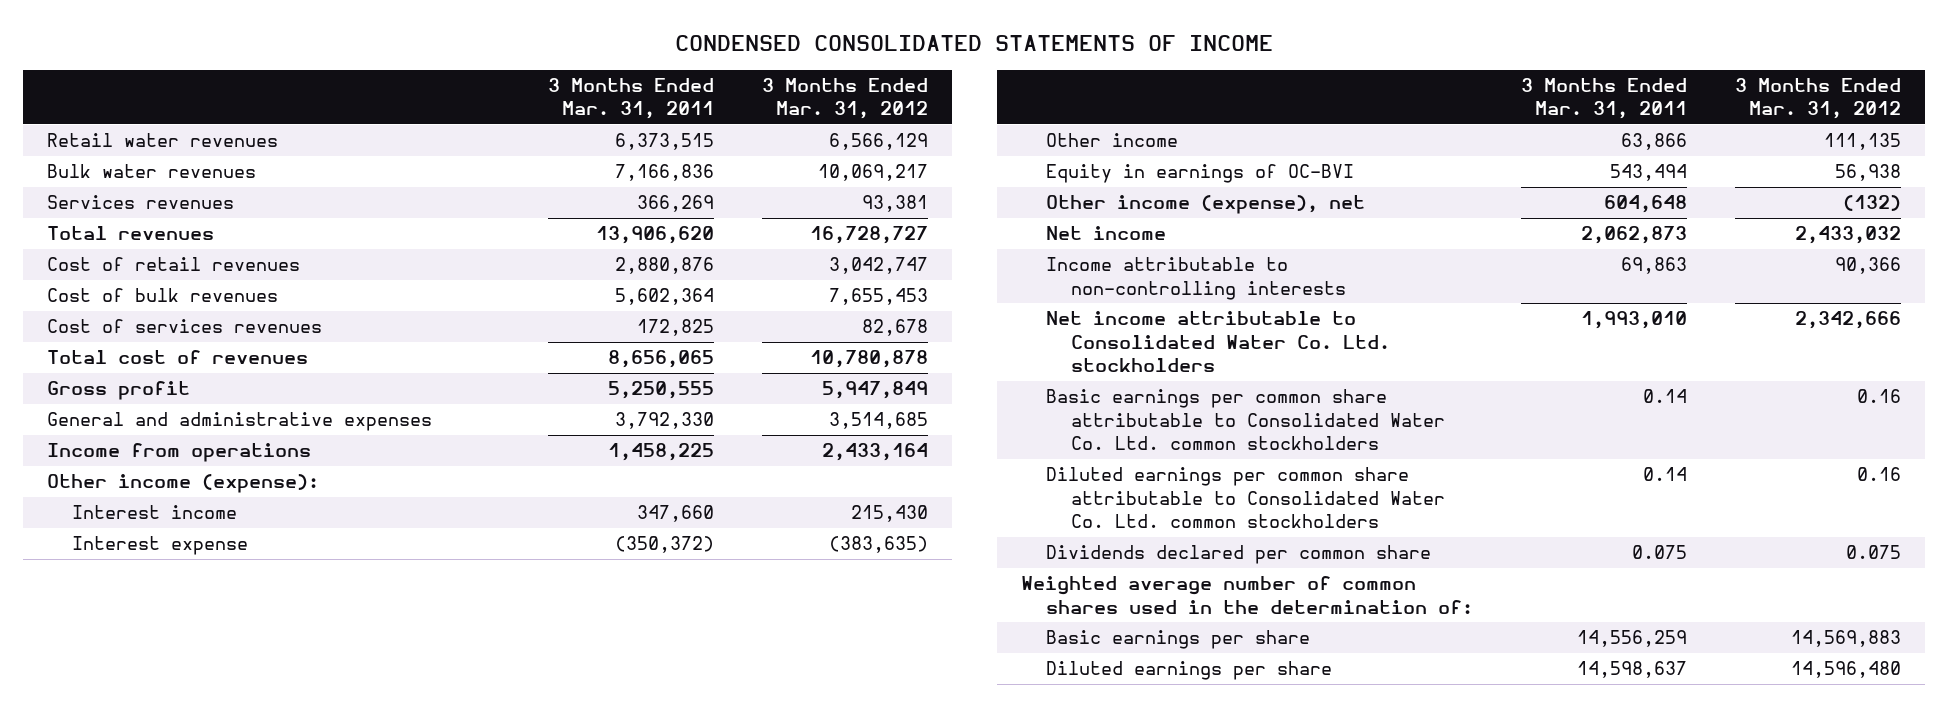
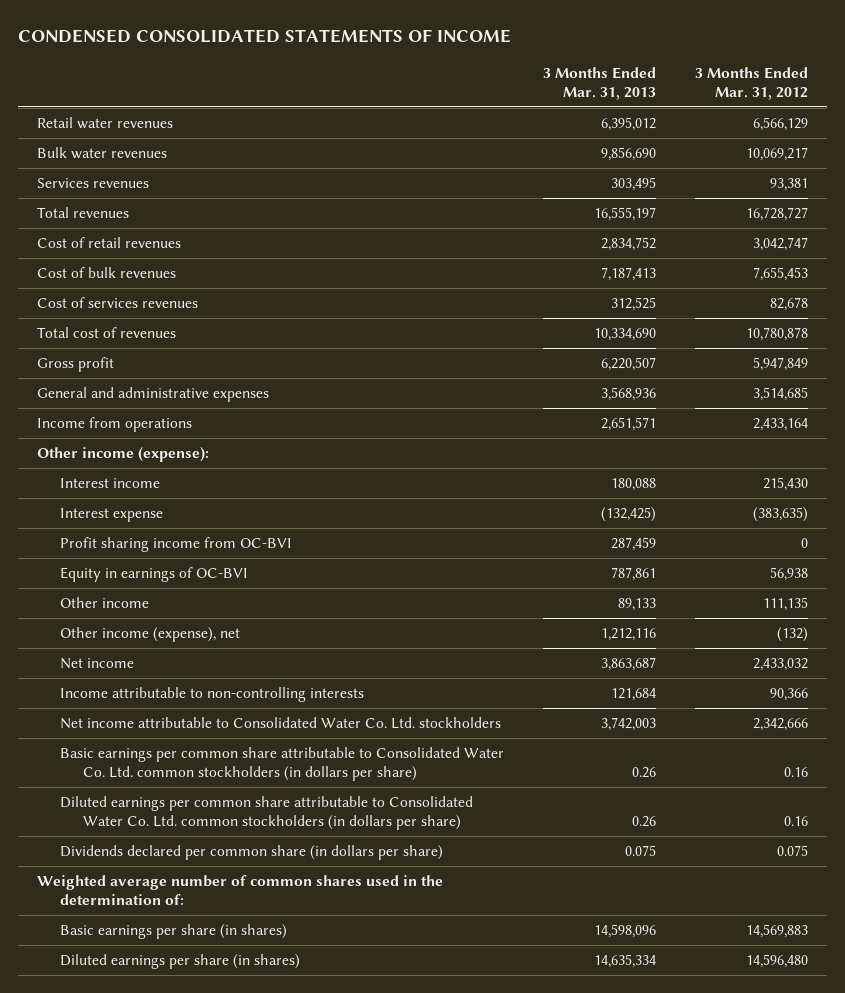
[547,77,714,120] 3 Months Ended Mar. 31, 2011 -> none
none -> [542,66,656,100] 3 Months Ended Mar. 31, 2013
none -> [59,537,292,553] Profit sharing income from OC-BVI
[1045,133,1178,148] Other income -> [59,597,149,609] Other income
[1045,389,1445,451] Basic earnings per common share attributable to Consolidated Water Co. Ltd. common stockholders -> [59,747,504,782] Basic earnings per common share attributable to Consolidated Water Co. Ltd. common stockholders (in dollars per share)
[1045,467,1445,529] Diluted earnings per common share attributable to Consolidated Water Co. Ltd. common stockholders -> [59,796,473,831] Diluted earnings per common share attributable to Consolidated Water Co. Ltd. common stockholders (in dollars per share)
[1045,545,1431,565] Dividends declared per common share -> [59,845,443,861] Dividends declared per common share (in dollars per share)
[1045,630,1310,650] Basic earnings per share -> [59,924,287,940] Basic earnings per share (in shares)
[1045,661,1332,681] Diluted earnings per share -> [59,954,300,970] Diluted earnings per share (in shares)

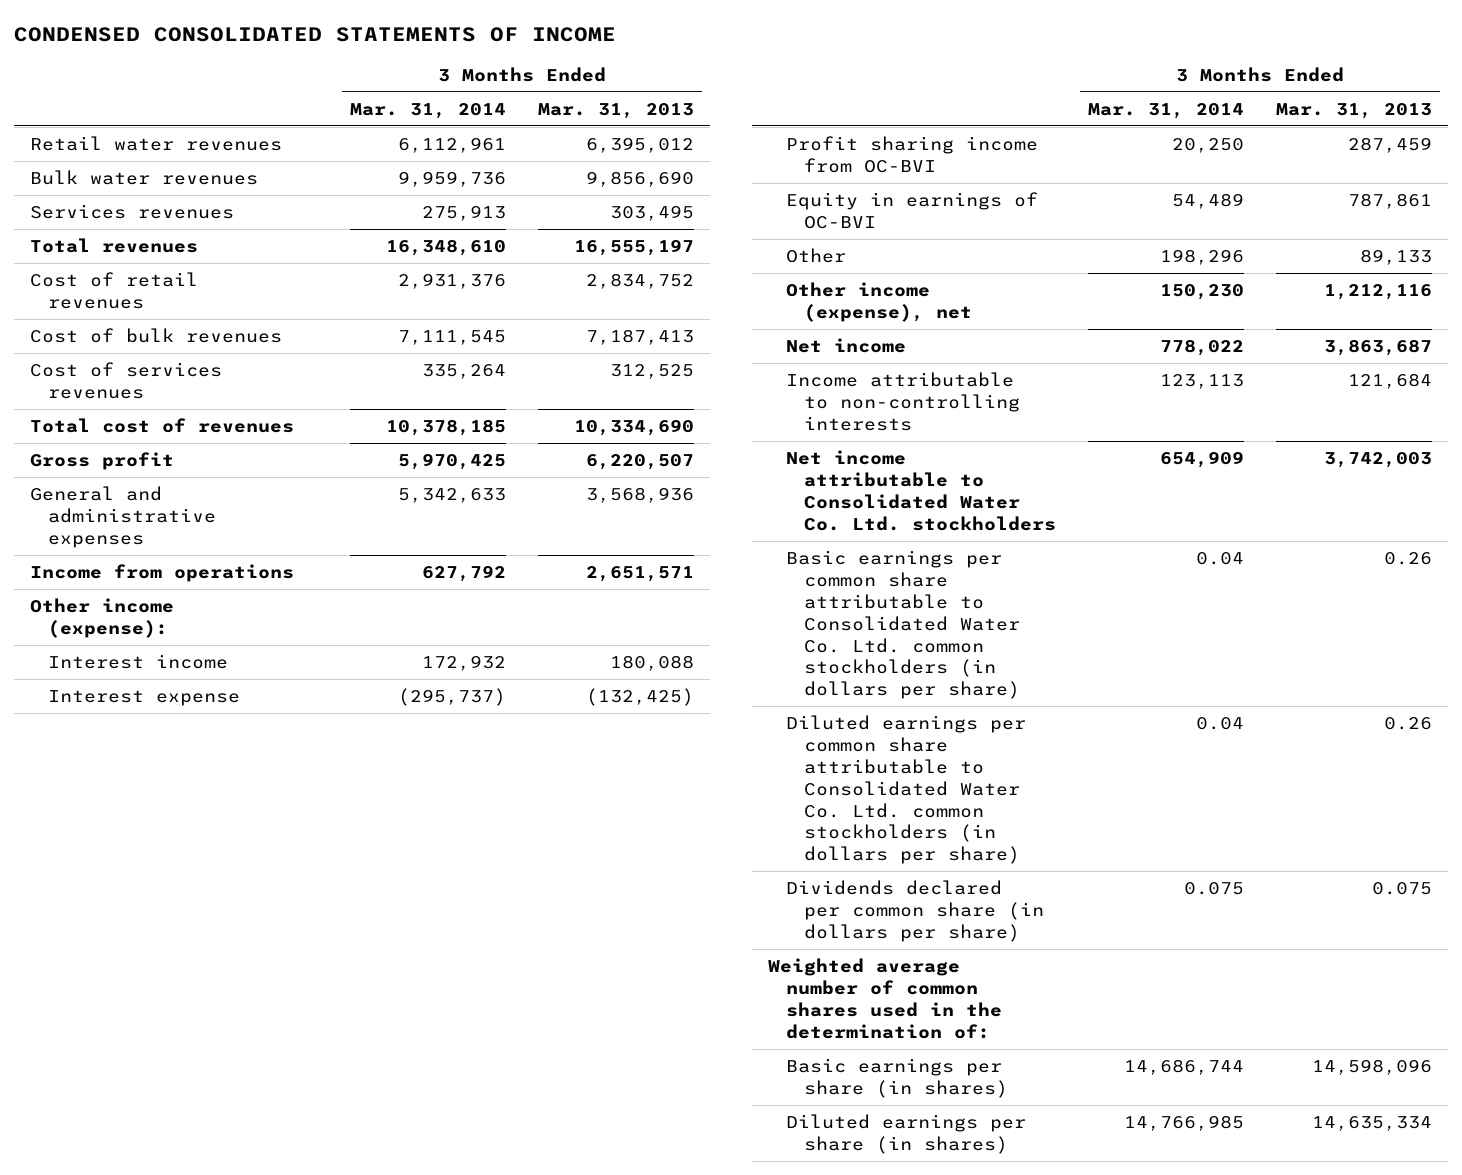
[694,66,808,100] 3 Months Ended Mar. 31, 2012 -> none
none -> [350,102,507,119] Mar. 31, 2014
[59,597,149,609] Other income -> [786,247,847,263] Other

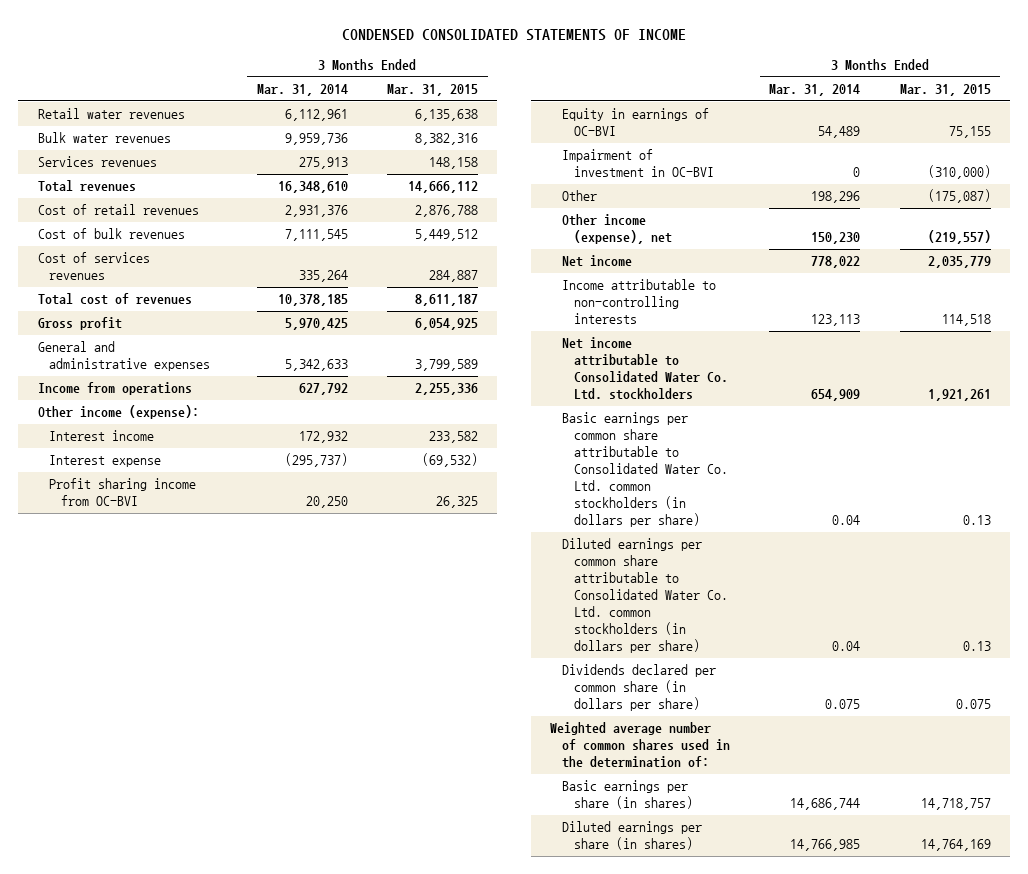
[537,102,694,119] Mar. 31, 2013 -> none
none -> [386,83,478,96] Mar. 31, 2015
none -> [562,149,715,178] Impairment of investment in OC-BVI

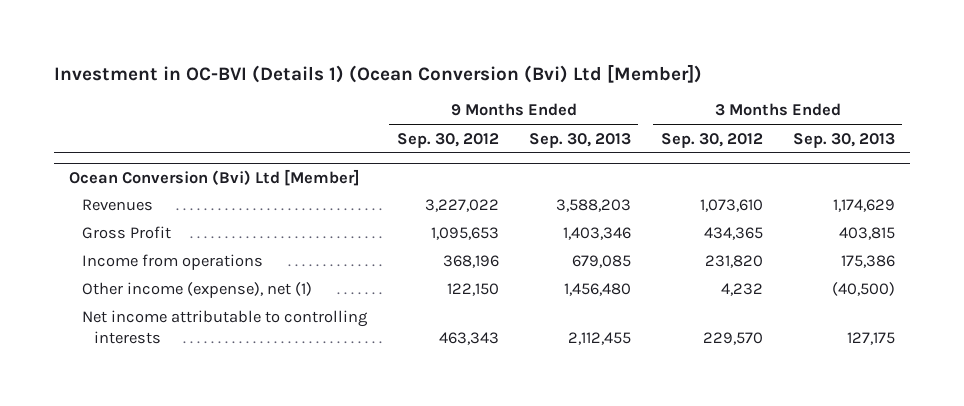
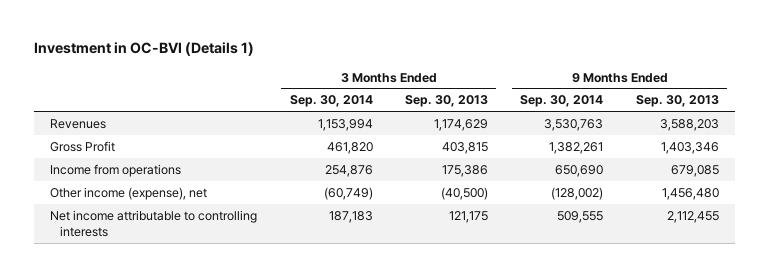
[53,63,702,83] Investment in OC-BVI (Details 1) (Ocean Conversion (Bvi) Ltd [Member]) -> [33,42,254,57] Investment in OC-BVI (Details 1)
[396,132,499,148] Sep. 30, 2012 -> none
[660,132,763,148] Sep. 30, 2012 -> none
none -> [289,95,373,108] Sep. 30, 2014
none -> [520,95,604,108] Sep. 30, 2014
[68,168,360,186] Ocean Conversion (Bvi) Ltd [Member] -> none
[81,282,312,299] Other income (expense), net (1) -> [50,186,208,200] Other income (expense), net
[846,332,895,346] 127,175 -> [449,210,489,223] 121,175

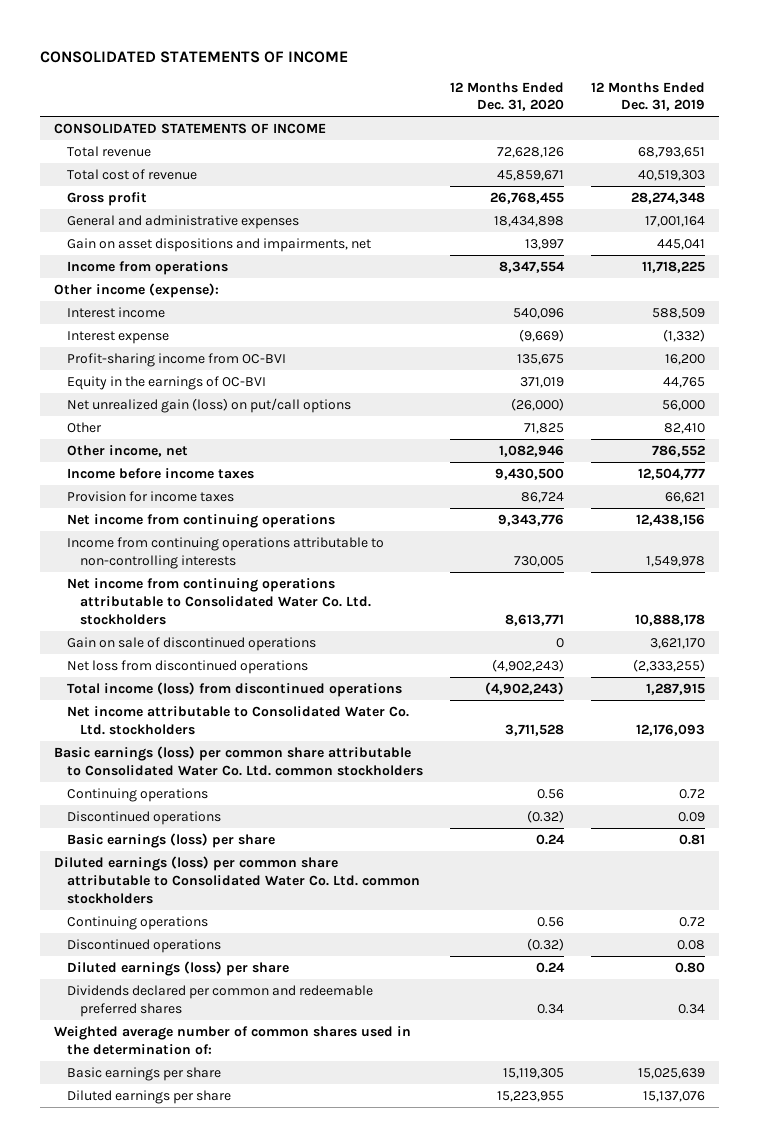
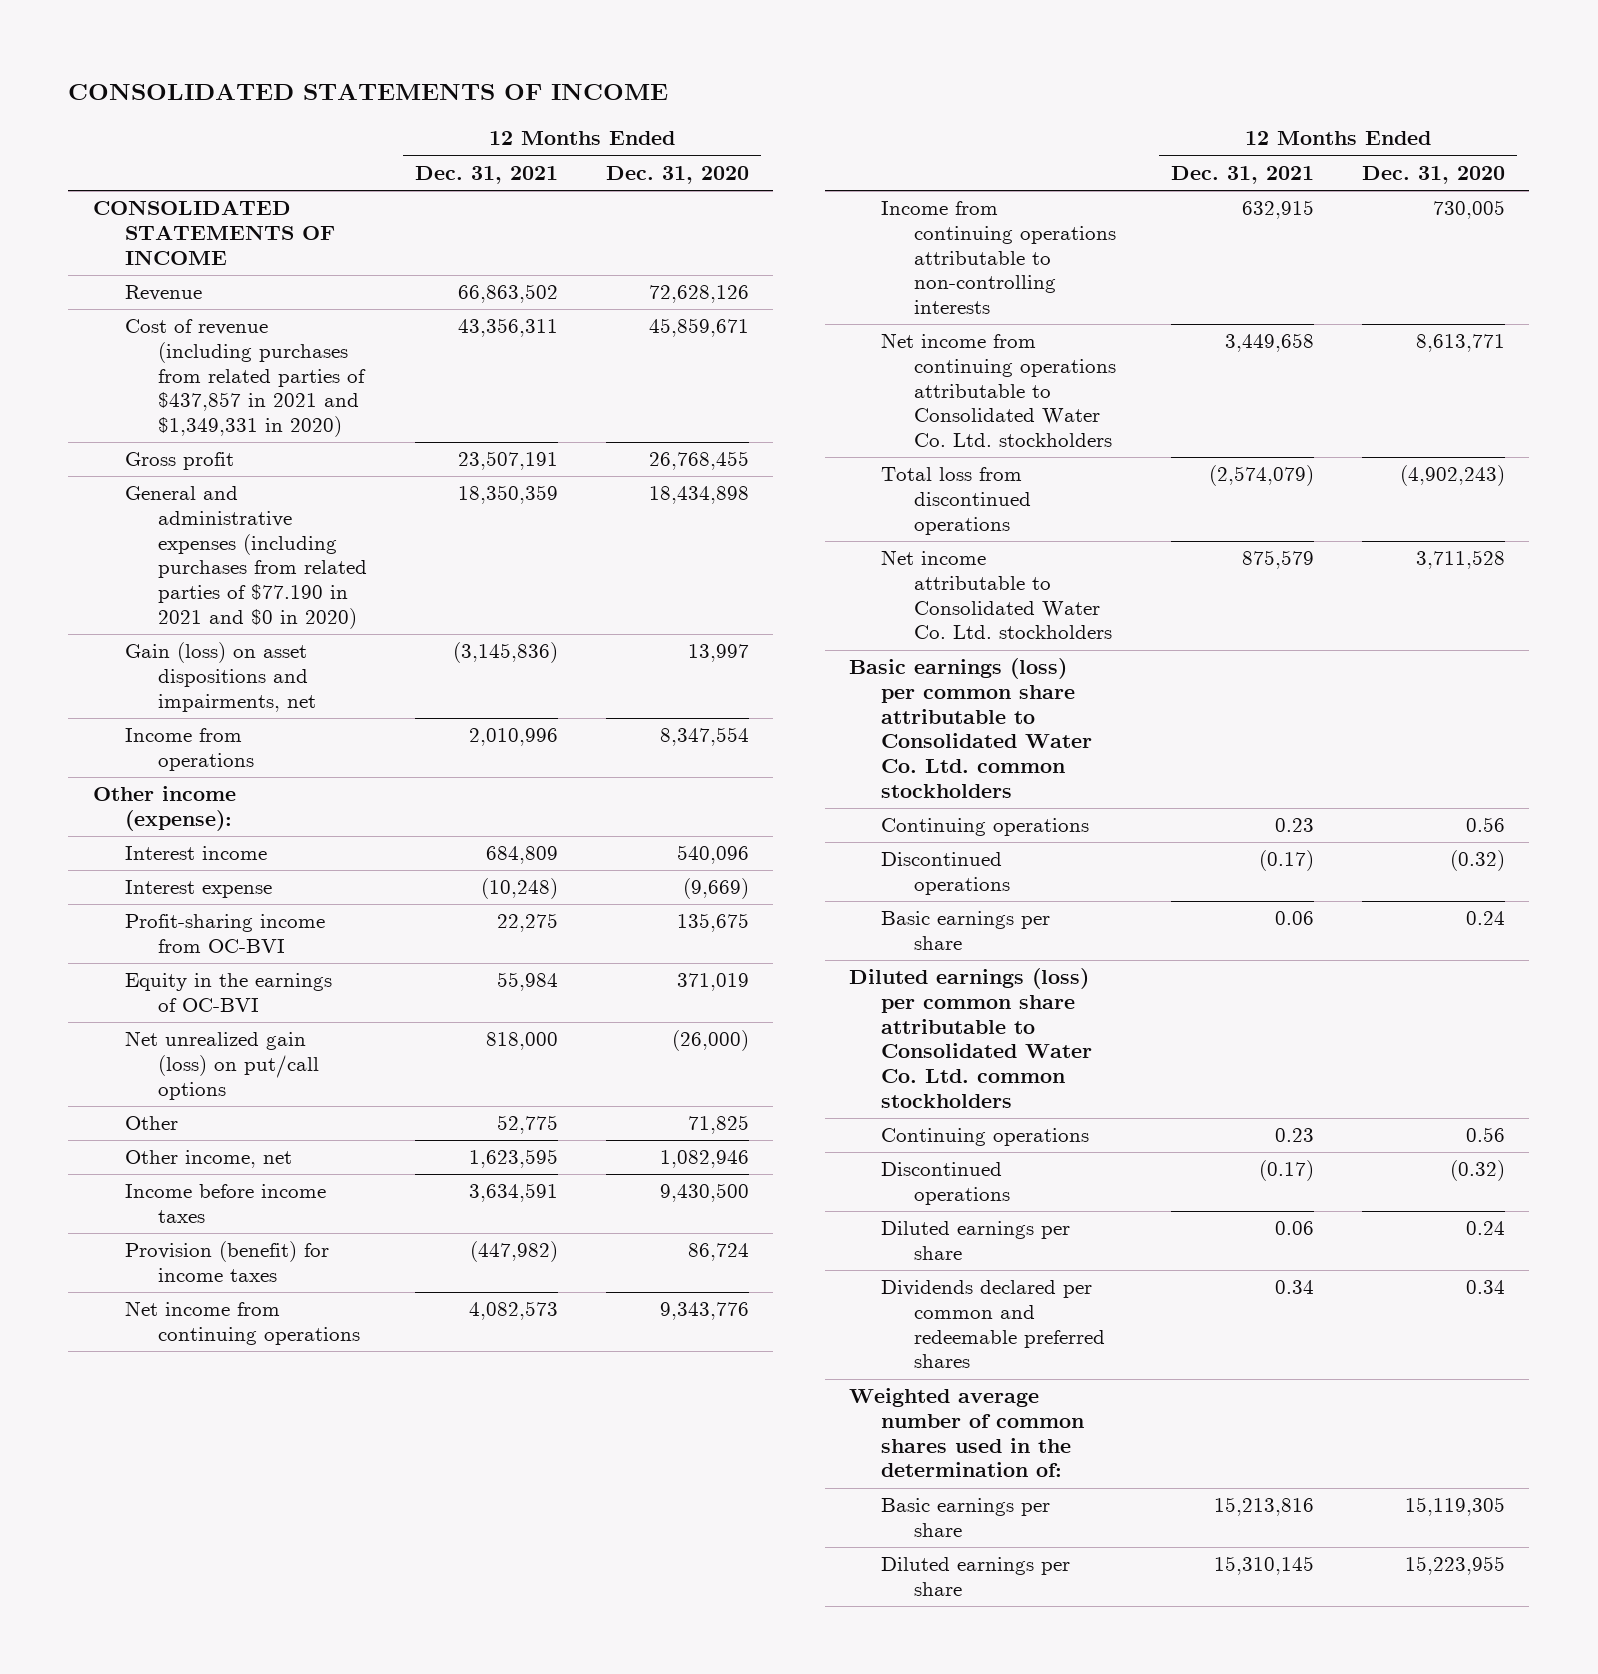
[591,81,706,112] 12 Months Ended Dec. 31, 2019 -> none
none -> [414,165,558,184] Dec. 31, 2021
[66,145,151,157] Total revenue -> [125,285,203,302] Revenue
[66,168,197,180] Total cost of revenue -> [125,319,366,438] Cost of revenue (including purchases from related parties of $437,857 in 2021 and $1,349,331 in 2020)
[66,214,299,229] General and administrative expenses -> [125,486,367,629] General and administrative expenses (including purchases from related parties of $77.190 in 2021 and $0 in 2020)
[66,237,371,252] Gain on asset dispositions and impairments, net -> [125,642,316,712] Gain (loss) on asset dispositions and impairments, net
[66,490,234,502] Provision for income taxes -> [125,1241,330,1283] Provision (benefit) for income taxes
[66,636,316,651] Gain on sale of discontinued operations -> none
[66,659,308,674] Net loss from discontinued operations -> none
[66,681,402,697] Total income (loss) from discontinued operations -> [881,467,1031,535] Total loss from discontinued operations
[66,832,275,848] Basic earnings (loss) per share -> [881,911,1051,951] Basic earnings per share
[66,960,289,976] Diluted earnings (loss) per share -> [881,1221,1071,1261] Diluted earnings per share

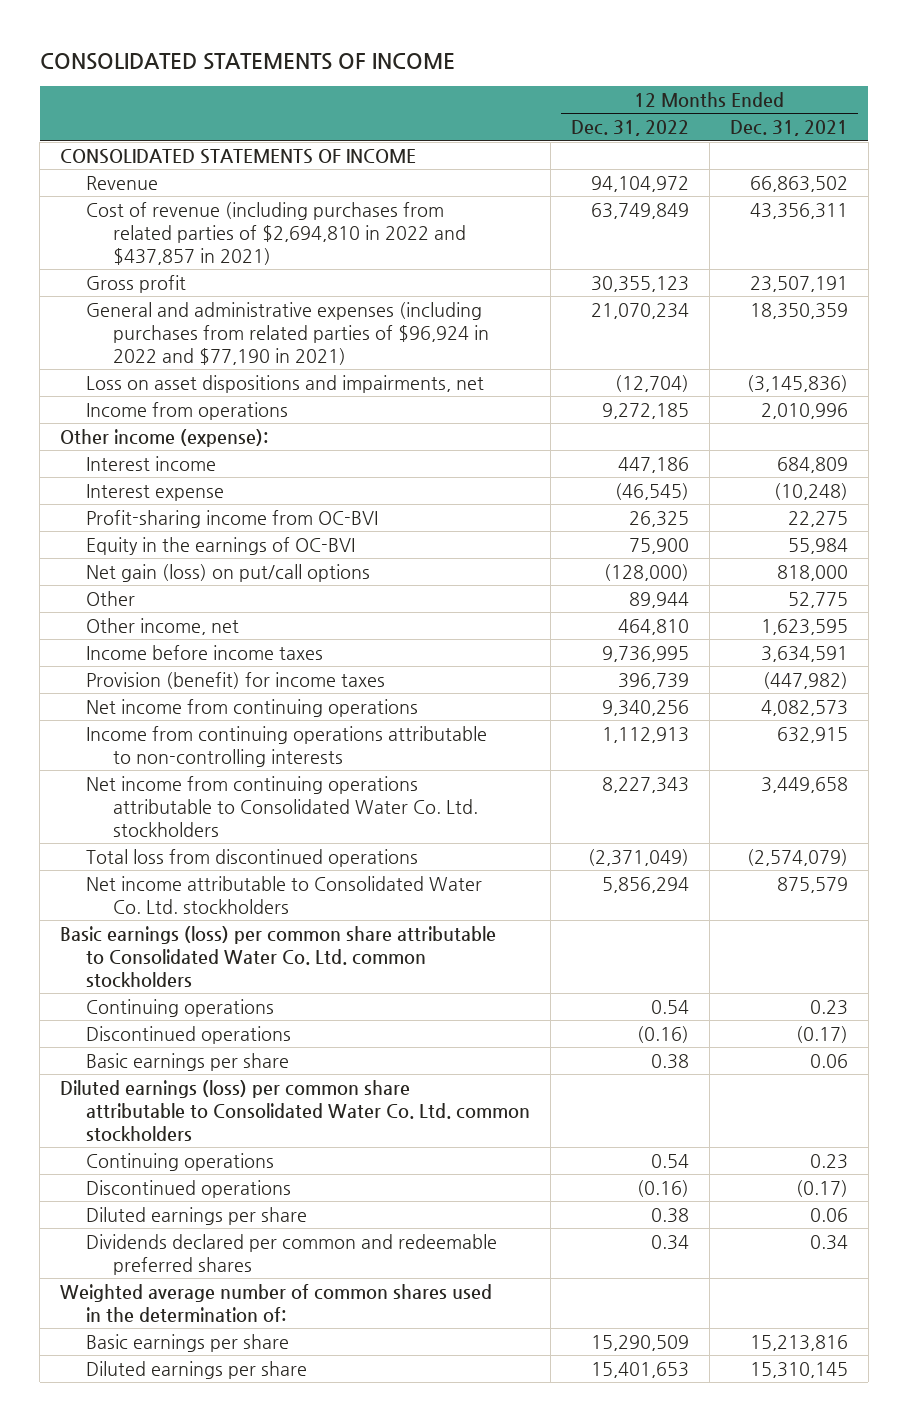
[606,165,750,184] Dec. 31, 2020 -> none
none -> [571,120,690,137] Dec. 31, 2022
[125,319,366,438] Cost of revenue (including purchases from related parties of $437,857 in 2021 and $1,349,331 in 2020) -> [86,202,466,266] Cost of revenue (including purchases from related parties of $2,694,810 in 2022 and $437,857 in 2021)
[125,486,367,629] General and administrative expenses (including purchases from related parties of $77.190 in 2021 and $0 in 2020) -> [86,302,489,366] General and administrative expenses (including purchases from related parties of $96,924 in 2022 and $77,190 in 2021)
[125,642,316,712] Gain (loss) on asset dispositions and impairments, net -> [86,375,485,394] Loss on asset dispositions and impairments, net
[125,1031,319,1100] Net unrealized gain (loss) on put/call options -> [86,564,371,583] Net gain (loss) on put/call options

